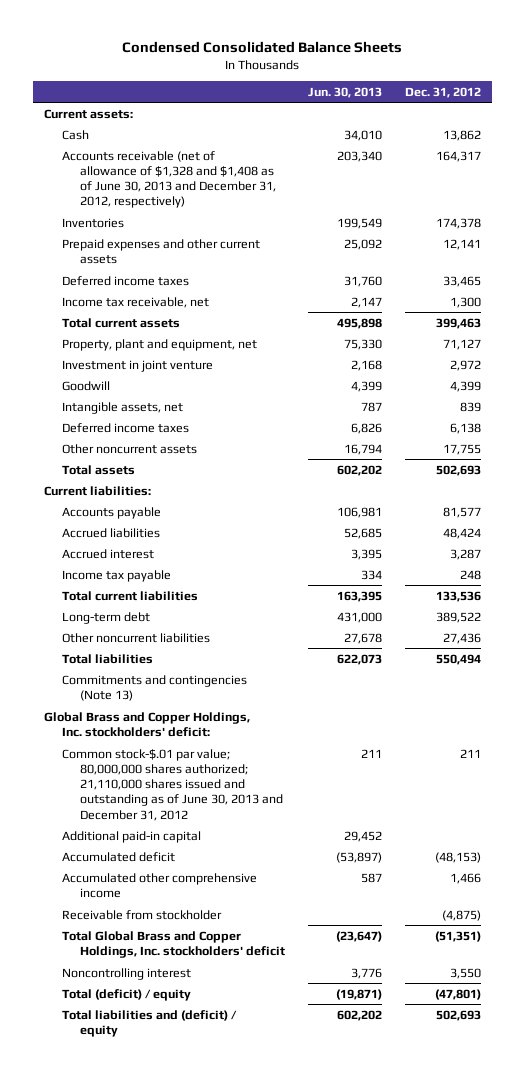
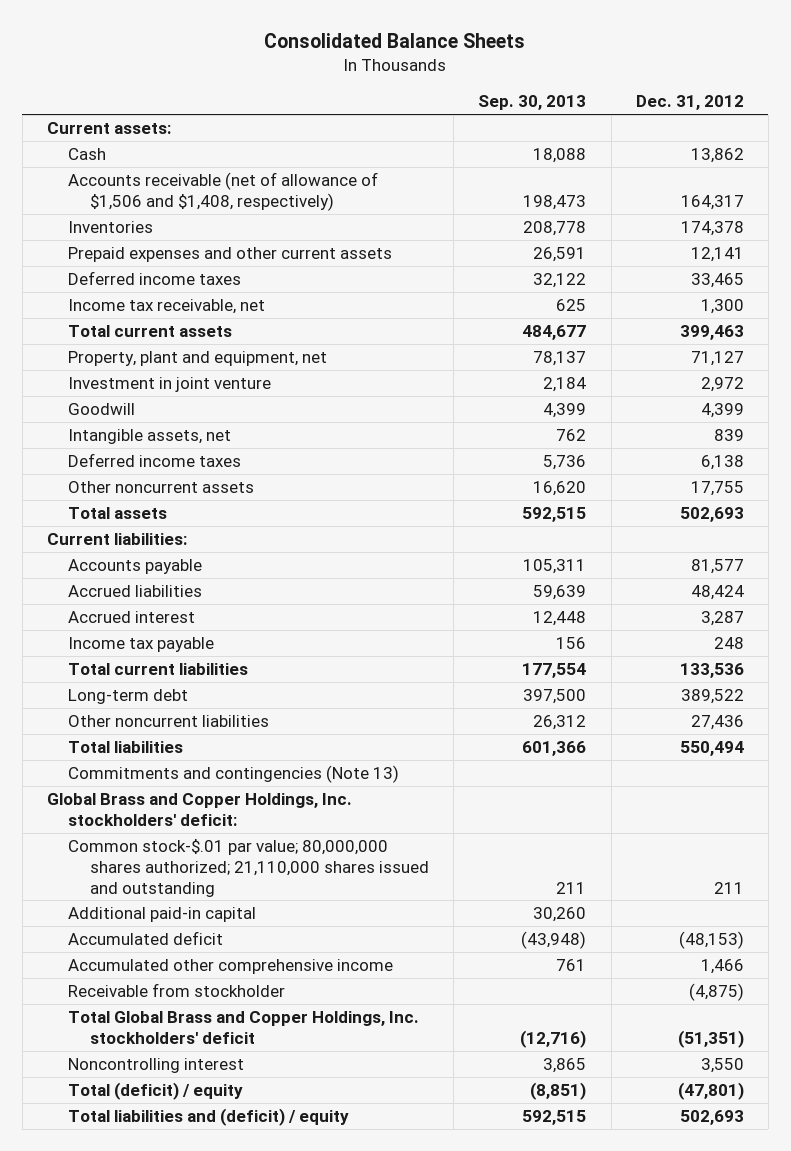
[122,40,403,53] Condensed Consolidated Balance Sheets -> [264,33,526,49] Consolidated Balance Sheets
[307,86,382,98] Jun. 30, 2013 -> none
none -> [478,95,587,111] Sep. 30, 2013
[61,150,276,209] Accounts receivable (net of allowance of $1,328 and $1,408 as of June 30, 2013 and December 31, 2012, respectively) -> [68,171,379,211] Accounts receivable (net of allowance of $1,506 and $1,408, respectively)
[61,748,283,821] Common stock-$.01 par value; 80,000,000 shares authorized; 21,110,000 shares issued and outstanding as of June 30, 2013 and December 31, 2012 -> [68,838,430,897] Common stock-$.01 par value; 80,000,000 shares authorized; 21,110,000 shares issued and outstanding

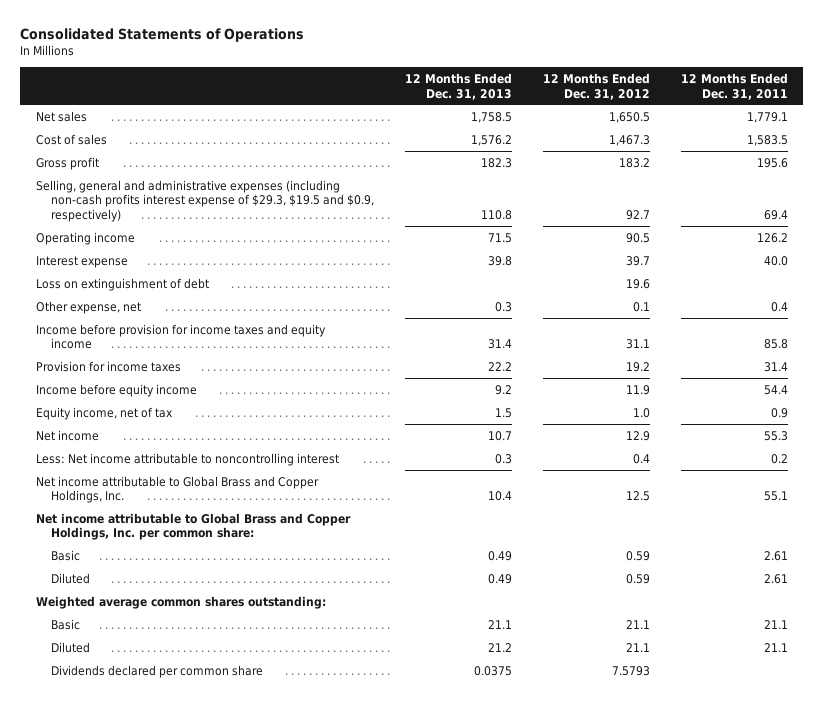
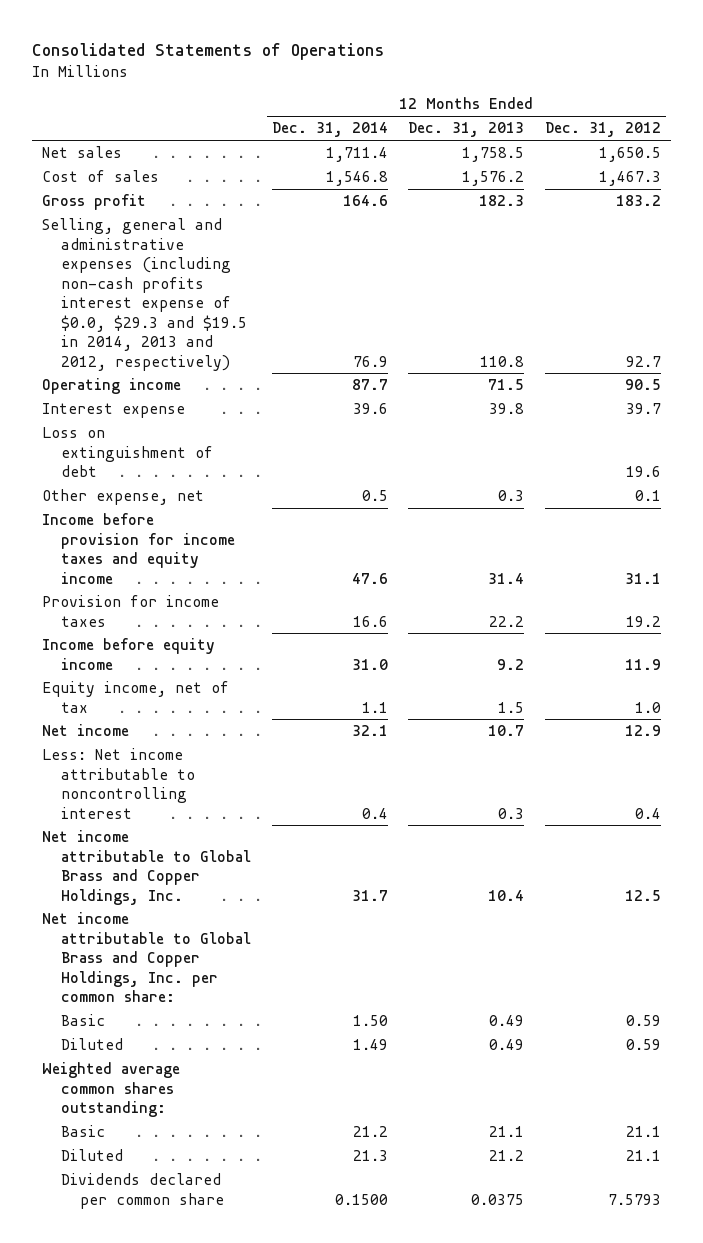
[680,73,788,100] 12 Months Ended Dec. 31, 2011 -> none
none -> [271,122,388,138] Dec. 31, 2014
[35,179,375,222] Selling, general and administrative expenses (including non-cash profits interest expense of $29.3, $19.5 and $0.9, respectively) -> [42,218,248,371] Selling, general and administrative expenses (including non-cash profits interest expense of $0.0, $29.3 and $19.5 in 2014, 2013 and 2012, respectively)

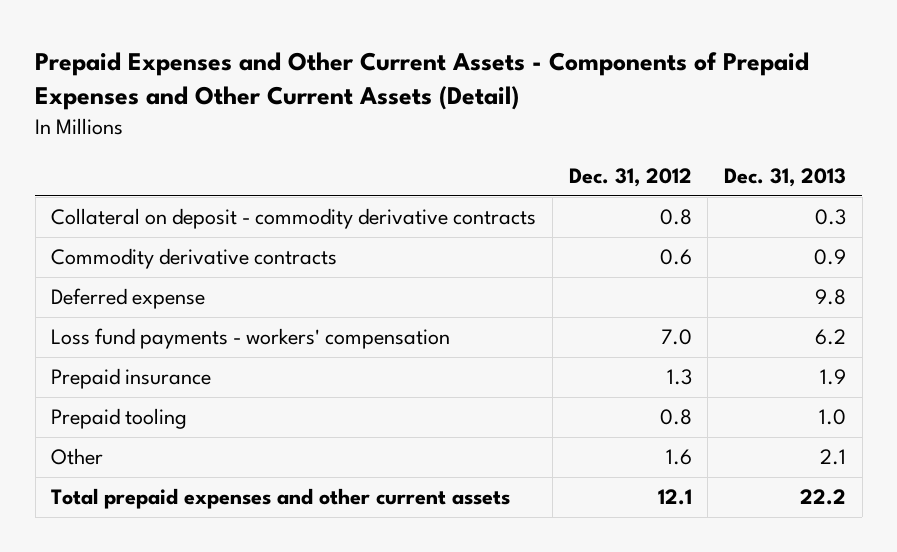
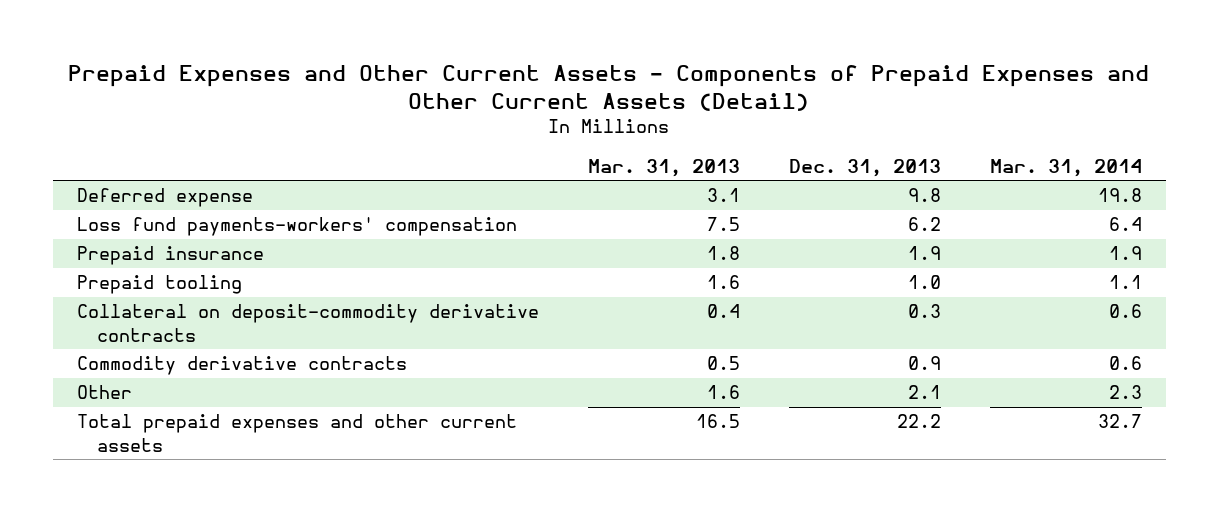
[568,168,692,188] Dec. 31, 2012 -> none
none -> [588,158,741,177] Mar. 31, 2013
none -> [989,158,1142,177] Mar. 31, 2014
[51,208,537,230] Collateral on deposit - commodity derivative contracts -> none
[51,328,451,350] Loss fund payments - workers' compensation -> [77,217,518,237] Loss fund payments-workers' compensation
none -> [77,304,540,342] Collateral on deposit-commodity derivative contracts
[51,248,338,270] Commodity derivative contracts -> [77,356,408,376] Commodity derivative contracts

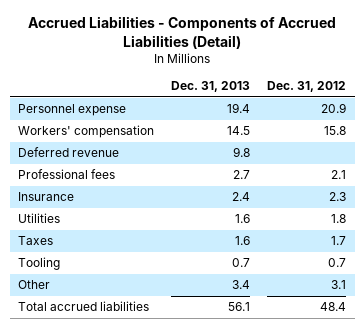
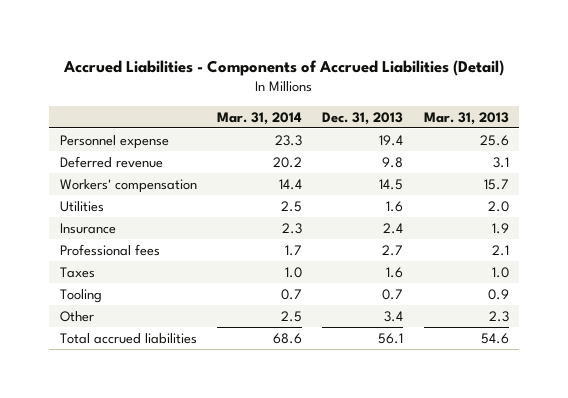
[267,81,347,93] Dec. 31, 2012 -> none
none -> [216,111,302,125] Mar. 31, 2014
none -> [423,111,509,125] Mar. 31, 2013
[18,125,155,139] Workers' compensation -> [59,178,197,193] Workers' compensation
[18,192,75,202] Insurance -> [59,222,116,234] Insurance
[18,169,116,180] Professional fees -> [59,243,160,256] Professional fees

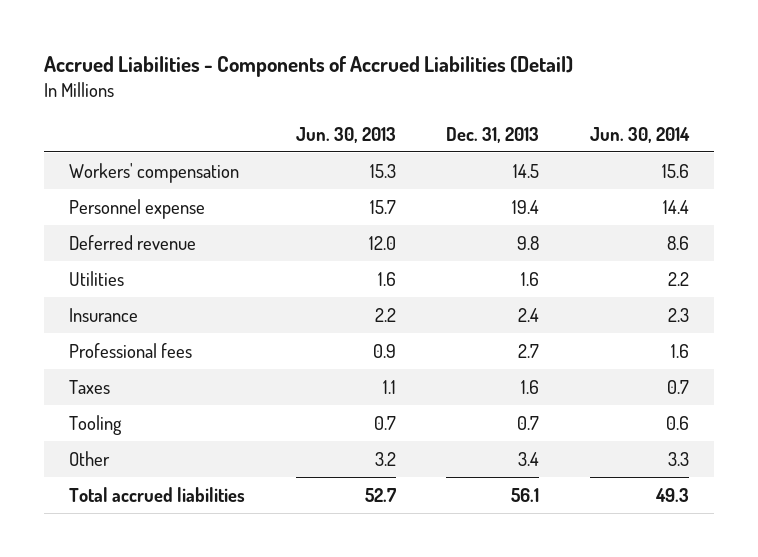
[216,111,302,125] Mar. 31, 2014 -> none
[423,111,509,125] Mar. 31, 2013 -> none
none -> [295,126,396,143] Jun. 30, 2013
none -> [589,126,690,143] Jun. 30, 2014
[59,178,197,193] Workers' compensation -> [68,162,239,183] Workers' compensation

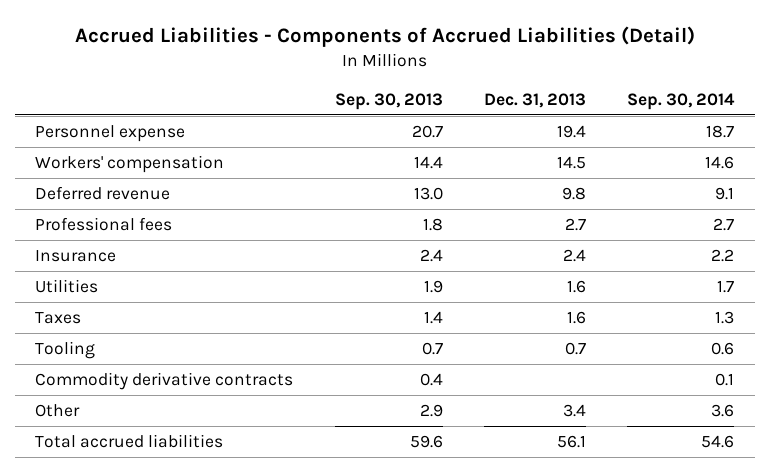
[295,126,396,143] Jun. 30, 2013 -> none
[589,126,690,143] Jun. 30, 2014 -> none
none -> [334,92,443,110] Sep. 30, 2013
none -> [627,92,736,110] Sep. 30, 2014
[68,162,239,183] Workers' compensation -> [35,155,225,174] Workers' compensation
[68,307,138,322] Insurance -> [35,250,117,263] Insurance
[68,270,124,286] Utilities -> [35,279,99,294] Utilities
none -> [35,372,294,391] Commodity derivative contracts

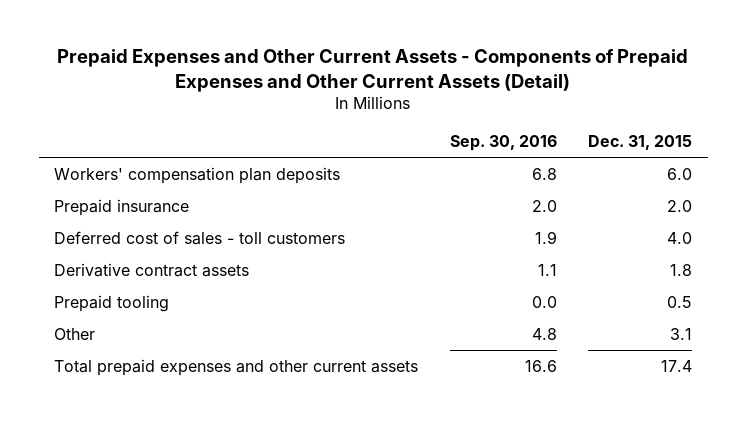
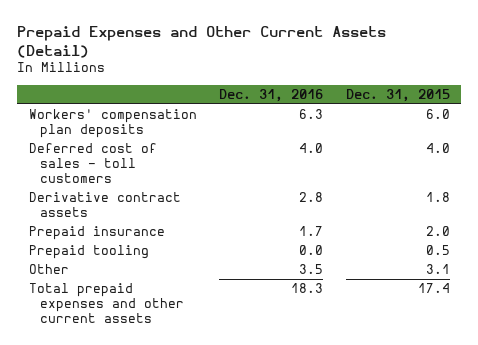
[57,49,689,92] Prepaid Expenses and Other Current Assets - Components of Prepaid Expenses and Other Current Assets (Detail) -> [17,25,387,58] Prepaid Expenses and Other Current Assets (Detail)
[449,134,557,151] Sep. 30, 2016 -> none
none -> [219,89,324,103] Dec. 31, 2016
[54,198,190,216] Prepaid insurance -> [28,226,165,241] Prepaid insurance

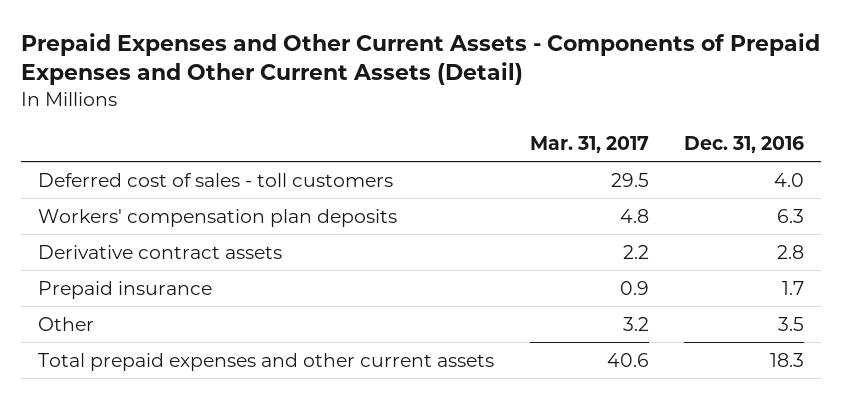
[17,25,387,58] Prepaid Expenses and Other Current Assets (Detail) -> [20,32,820,86] Prepaid Expenses and Other Current Assets - Components of Prepaid Expenses and Other Current Assets (Detail)
[345,89,450,103] Dec. 31, 2015 -> none
none -> [529,136,649,154] Mar. 31, 2017
[28,109,197,139] Workers' compensation plan deposits -> [38,208,398,227] Workers' compensation plan deposits
[28,245,149,260] Prepaid tooling -> none

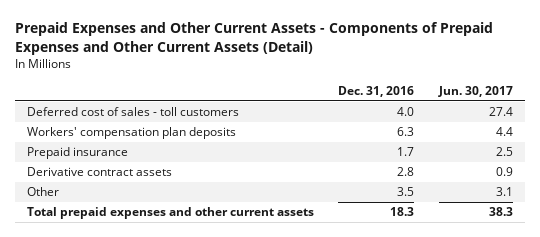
[529,136,649,154] Mar. 31, 2017 -> none
none -> [437,85,513,97] Jun. 30, 2017
[38,244,283,259] Derivative contract assets -> [26,167,172,177] Derivative contract assets

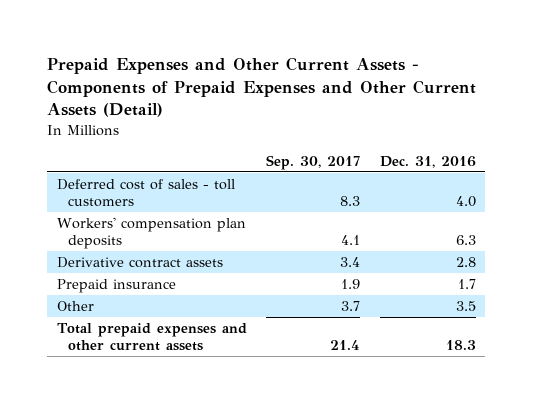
[437,85,513,97] Jun. 30, 2017 -> none
none -> [266,154,361,170] Sep. 30, 2017
[26,147,128,160] Prepaid insurance -> [56,279,176,294] Prepaid insurance

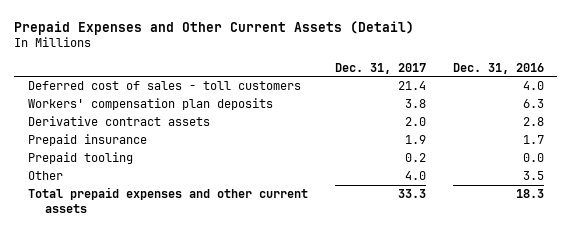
[47,56,477,118] Prepaid Expenses and Other Current Assets - Components of Prepaid Expenses and Other Current Assets (Detail) -> [14,20,415,35] Prepaid Expenses and Other Current Assets (Detail)
[266,154,361,170] Sep. 30, 2017 -> none
none -> [334,62,426,74] Dec. 31, 2017
none -> [27,152,133,165] Prepaid tooling

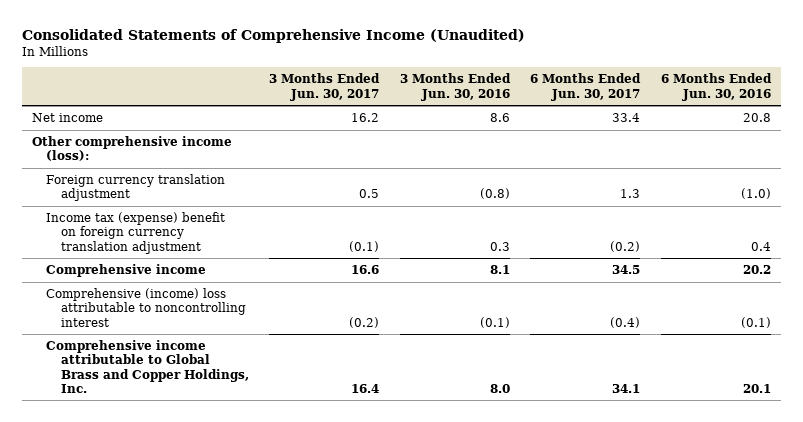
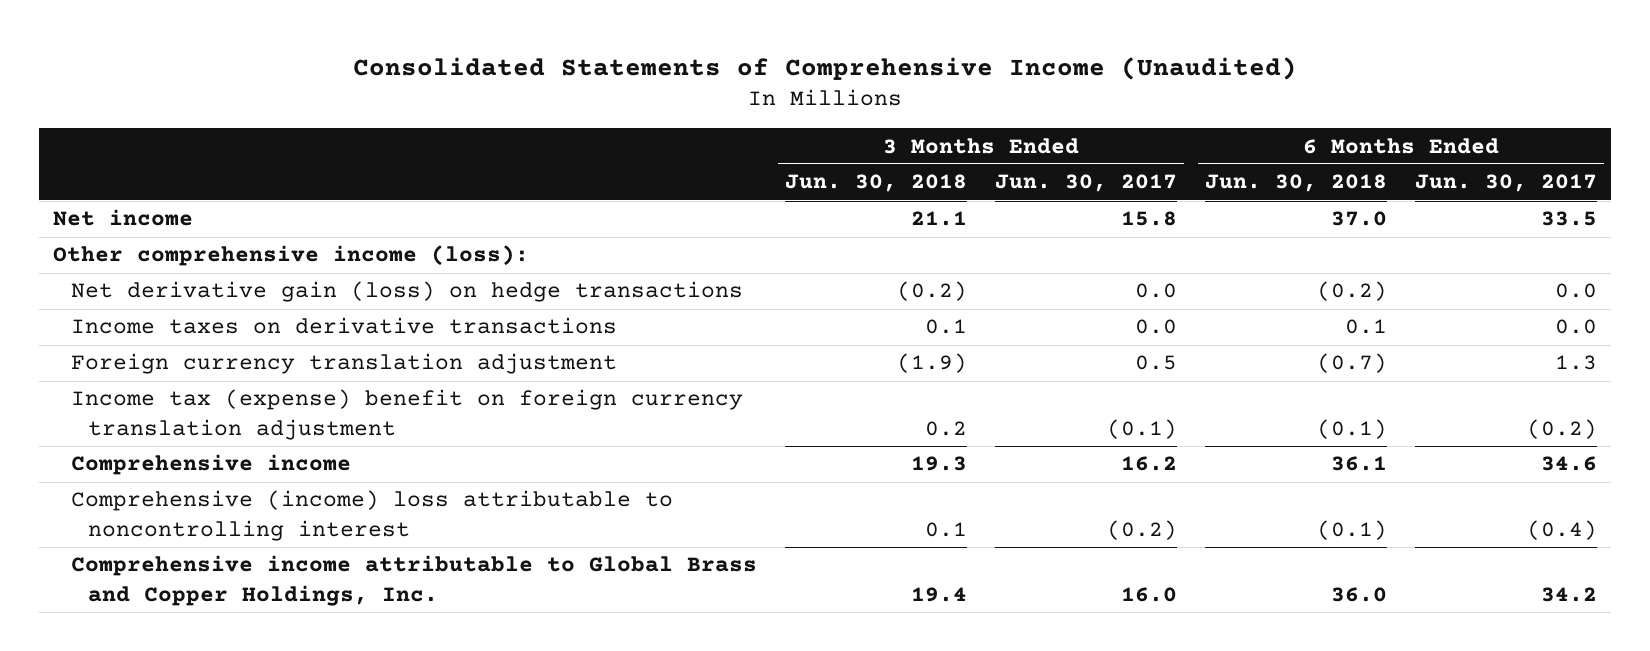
[399,73,511,101] 3 Months Ended Jun. 30, 2016 -> none
[660,73,772,101] 6 Months Ended Jun. 30, 2016 -> none
none -> [784,174,967,193] Jun. 30, 2018
none -> [1204,174,1387,193] Jun. 30, 2018
[351,113,380,123] 16.2 -> [1120,211,1177,227] 15.8
[612,113,641,123] 33.4 -> [1540,211,1597,227] 33.5
none -> [70,281,743,303] Net derivative gain (loss) on hedge transactions
none -> [70,317,617,335] Income taxes on derivative transactions
[351,265,380,275] 16.6 -> [1120,456,1177,472] 16.2
[612,265,641,275] 34.5 -> [1540,456,1597,472] 34.6
[351,383,380,393] 16.4 -> [1120,586,1177,602] 16.0
[612,383,641,393] 34.1 -> [1540,586,1597,602] 34.2

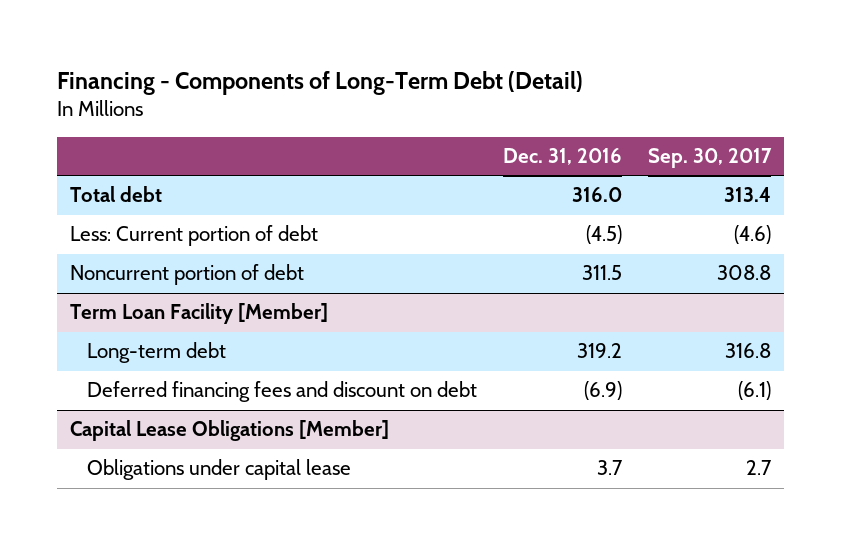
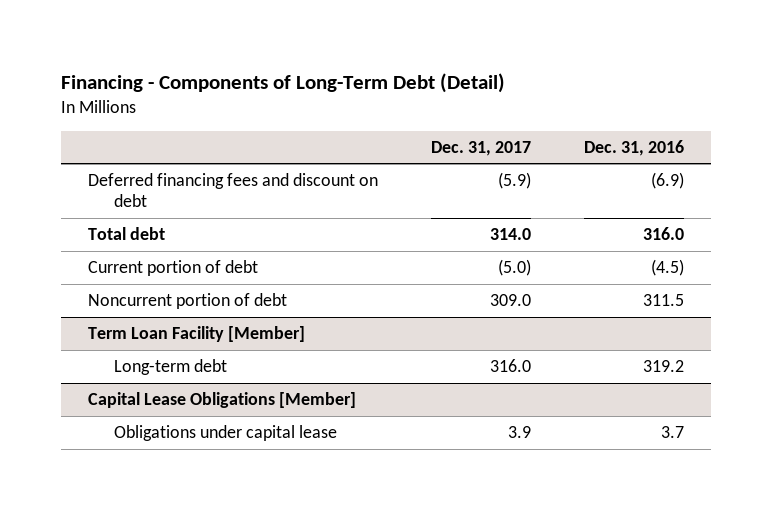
[648,148,773,169] Sep. 30, 2017 -> none
none -> [431,140,532,156] Dec. 31, 2017
none -> [87,173,378,208] Deferred financing fees and discount on debt
[70,225,319,247] Less: Current portion of debt -> [87,260,258,277] Current portion of debt
[87,381,478,403] Deferred financing fees and discount on debt -> none

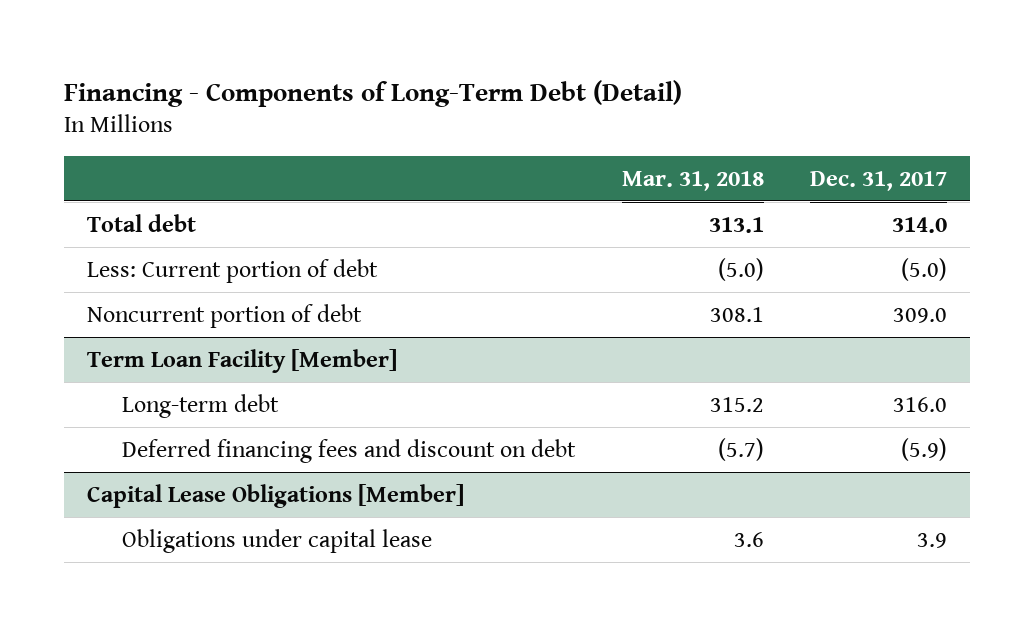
[584,139,685,156] Dec. 31, 2016 -> none
none -> [621,170,764,191] Mar. 31, 2018
[87,173,378,208] Deferred financing fees and discount on debt -> none
[87,260,258,277] Current portion of debt -> [86,258,378,283] Less: Current portion of debt
none -> [122,438,577,463] Deferred financing fees and discount on debt

